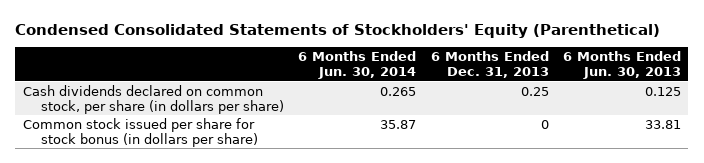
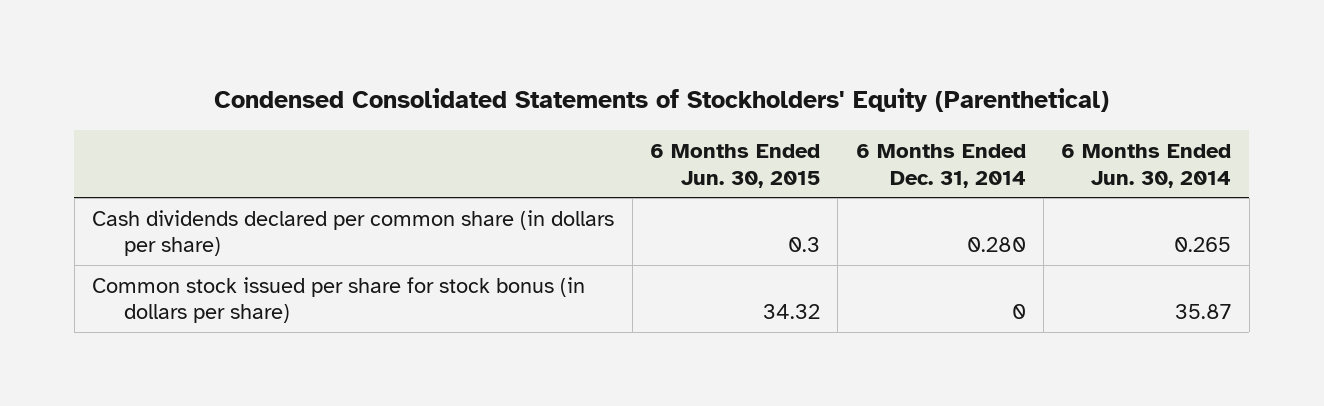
[430,51,549,78] 6 Months Ended Dec. 31, 2013 -> none
[563,51,682,79] 6 Months Ended Jun. 30, 2013 -> none
none -> [649,143,820,188] 6 Months Ended Jun. 30, 2015
none -> [855,143,1026,188] 6 Months Ended Dec. 31, 2014
[22,84,284,114] Cash dividends declared on common stock, per share (in dollars per share) -> [92,209,615,257] Cash dividends declared per common share (in dollars per share)

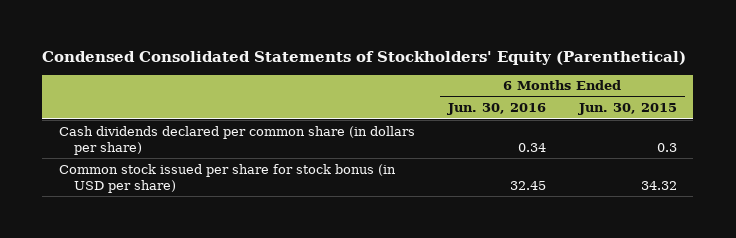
[855,143,1026,188] 6 Months Ended Dec. 31, 2014 -> none
[1061,143,1232,188] 6 Months Ended Jun. 30, 2014 -> none
none -> [446,103,546,116] Jun. 30, 2016
[92,276,586,324] Common stock issued per share for stock bonus (in dollars per share) -> [58,163,396,193] Common stock issued per share for stock bonus (in USD per share)

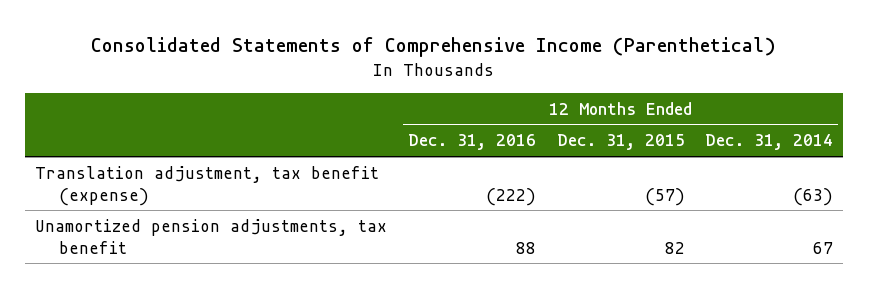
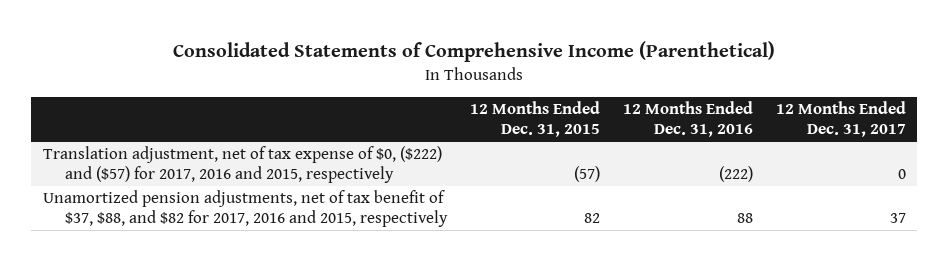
[705,134,834,151] Dec. 31, 2014 -> none
none -> [775,101,906,138] 12 Months Ended Dec. 31, 2017
[35,165,380,206] Translation adjustment, tax benefit (expense) -> [42,146,442,184] Translation adjustment, net of tax expense of $0, ($222) and ($57) for 2017, 2016 and 2015, respectively
[35,218,388,254] Unamortized pension adjustments, tax benefit -> [42,190,448,228] Unamortized pension adjustments, net of tax benefit of $37, $88, and $82 for 2017, 2016 and 2015, respectively

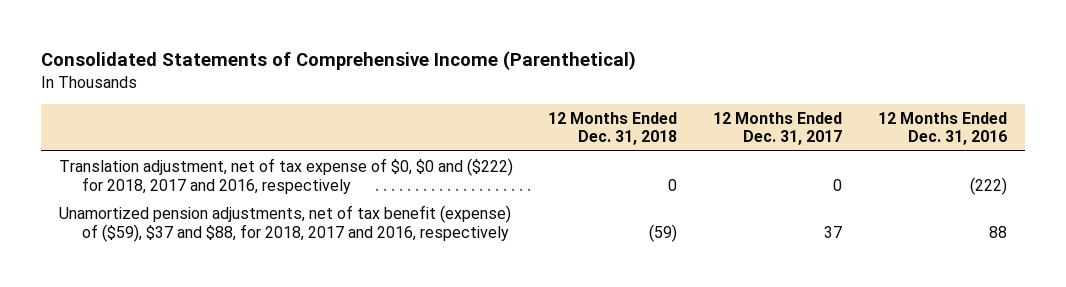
[469,101,600,138] 12 Months Ended Dec. 31, 2015 -> none
none -> [548,111,678,146] 12 Months Ended Dec. 31, 2018
[42,146,442,184] Translation adjustment, net of tax expense of $0, ($222) and ($57) for 2017, 2016 and 2015, respectively -> [58,157,513,194] Translation adjustment, net of tax expense of $0, $0 and ($222) for 2018, 2017 and 2016, respectively
[42,190,448,228] Unamortized pension adjustments, net of tax benefit of $37, $88, and $82 for 2017, 2016 and 2015, respectively -> [58,204,511,242] Unamortized pension adjustments, net of tax benefit (expense) of ($59), $37 and $88, for 2018, 2017 and 2016, respectively

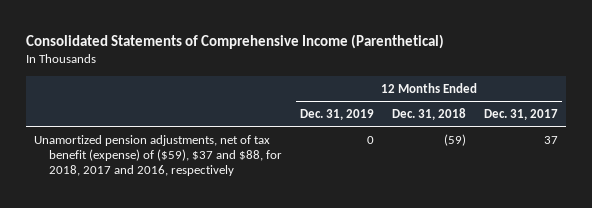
[878,111,1008,146] 12 Months Ended Dec. 31, 2016 -> none
none -> [300,108,375,120] Dec. 31, 2019
[58,157,513,194] Translation adjustment, net of tax expense of $0, $0 and ($222) for 2018, 2017 and 2016, respectively -> none

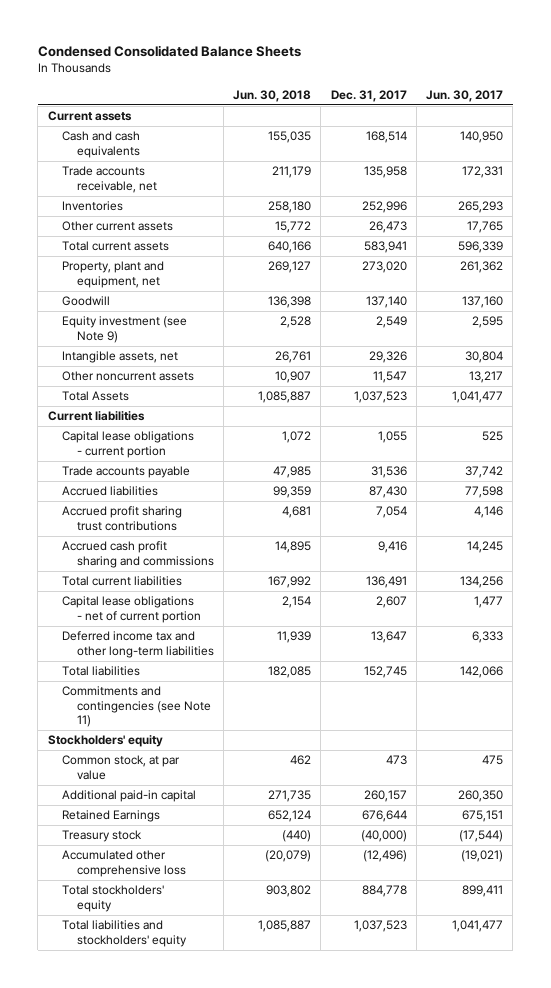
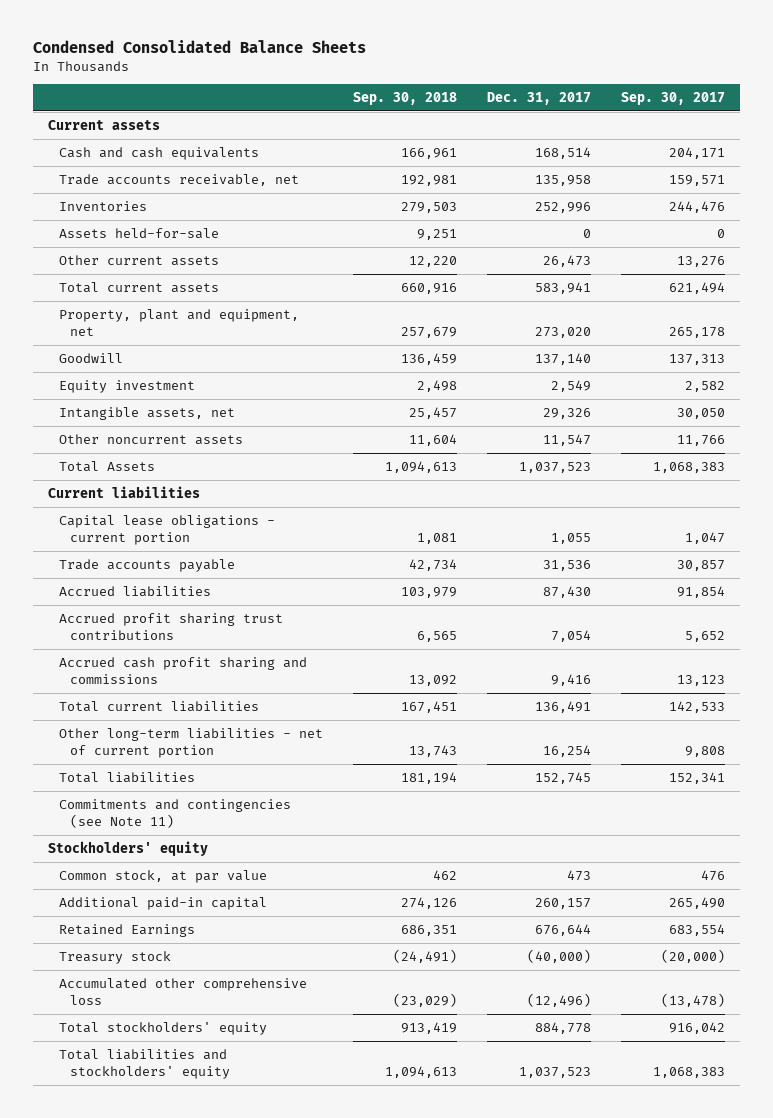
[233,89,312,102] Jun. 30, 2018 -> none
[426,89,504,102] Jun. 30, 2017 -> none
none -> [353,92,458,106] Sep. 30, 2018
none -> [621,92,726,106] Sep. 30, 2017
none -> [59,227,220,239] Assets held-for-sale
[62,316,188,343] Equity investment (see Note 9) -> [59,379,196,393] Equity investment
[62,596,201,623] Capital lease obligations - net of current portion -> none
[62,631,214,658] Deferred income tax and other long-term liabilities -> [59,727,324,758] Other long-term liabilities - net of current portion
[370,631,407,644] 13,647 -> [543,744,592,757] 16,254

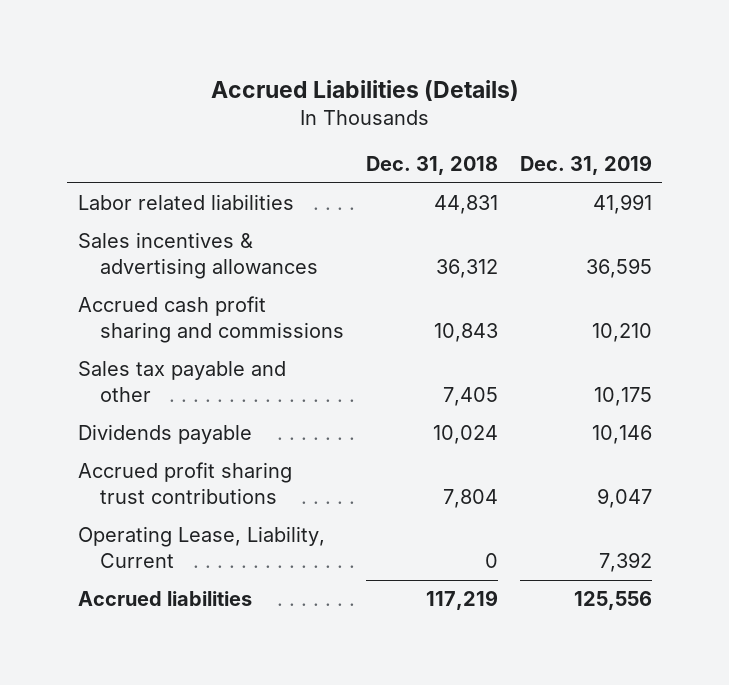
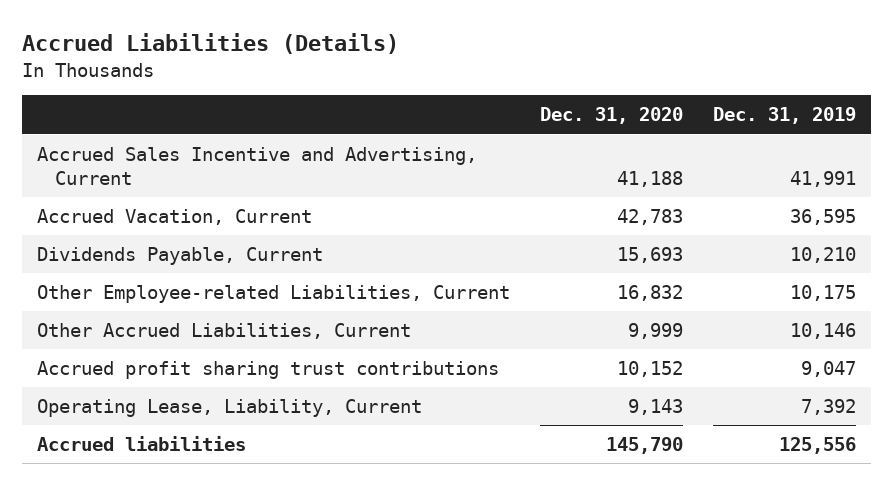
[366,156,499,176] Dec. 31, 2018 -> none
none -> [540,107,684,125] Dec. 31, 2020
[77,194,294,211] Labor related liabilities -> [37,147,478,185] Accrued Sales Incentive and Advertising, Current
[77,232,319,279] Sales incentives & advertising allowances -> [37,209,313,226] Accrued Vacation, Current
[77,296,345,343] Accrued cash profit sharing and commissions -> [37,247,324,266] Dividends Payable, Current
[77,361,286,402] Sales tax payable and other -> [37,285,511,304] Other Employee-related Liabilities, Current
[77,424,252,445] Dividends payable -> [37,323,412,340] Other Accrued Liabilities, Current

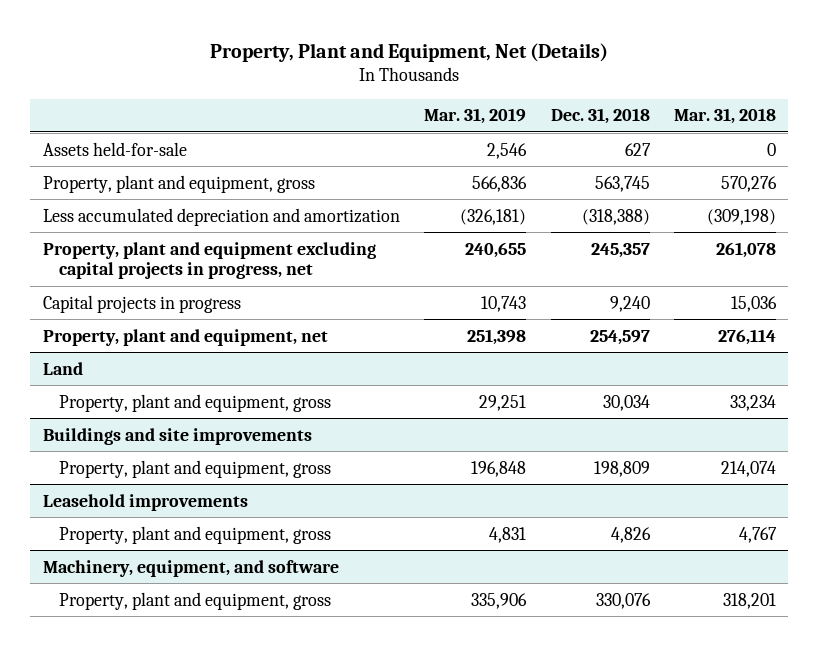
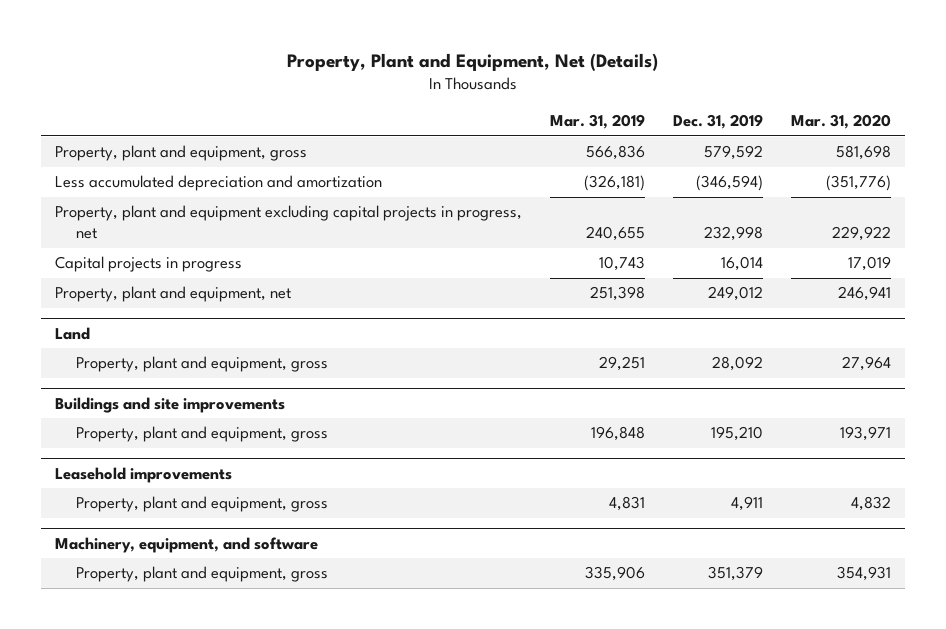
[550,108,650,125] Dec. 31, 2018 -> none
[674,108,777,125] Mar. 31, 2018 -> none
none -> [673,114,764,130] Dec. 31, 2019
none -> [791,114,892,130] Mar. 31, 2020
[42,141,187,156] Assets held-for-sale -> none

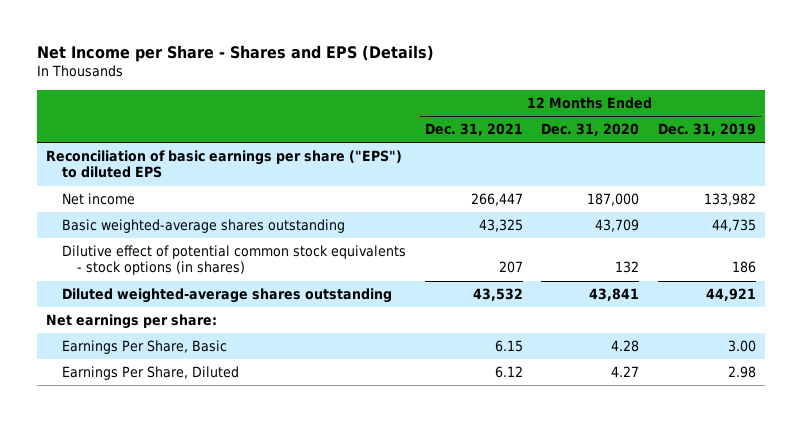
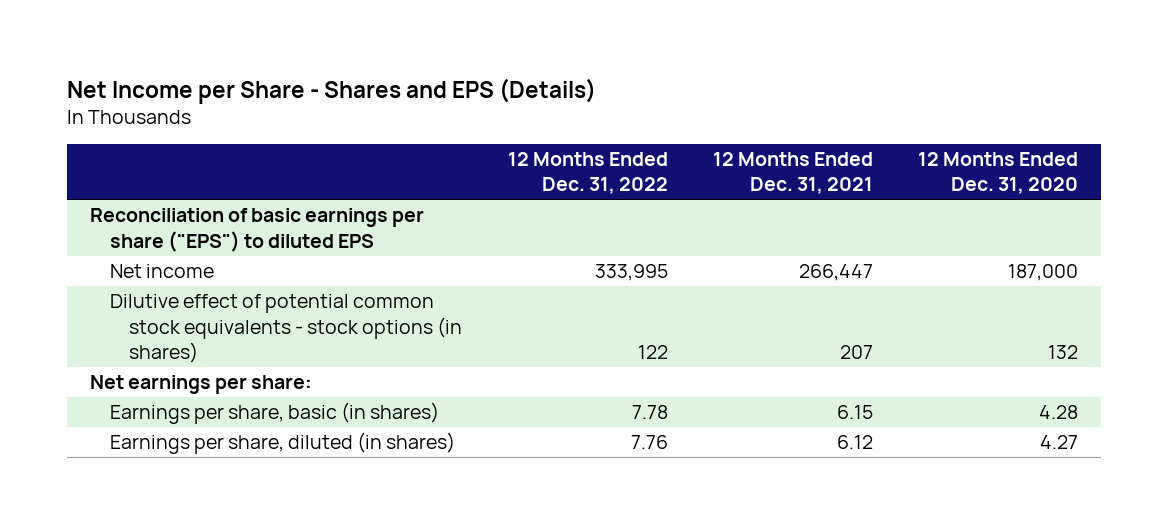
[658,123,757,137] Dec. 31, 2019 -> none
none -> [507,152,668,195] 12 Months Ended Dec. 31, 2022
[61,219,345,234] Basic weighted-average shares outstanding -> none
[61,288,392,304] Diluted weighted-average shares outstanding -> none
[61,340,227,355] Earnings Per Share, Basic -> [109,402,439,425] Earnings per share, basic (in shares)
[61,366,239,381] Earnings Per Share, Diluted -> [109,432,455,455] Earnings per share, diluted (in shares)

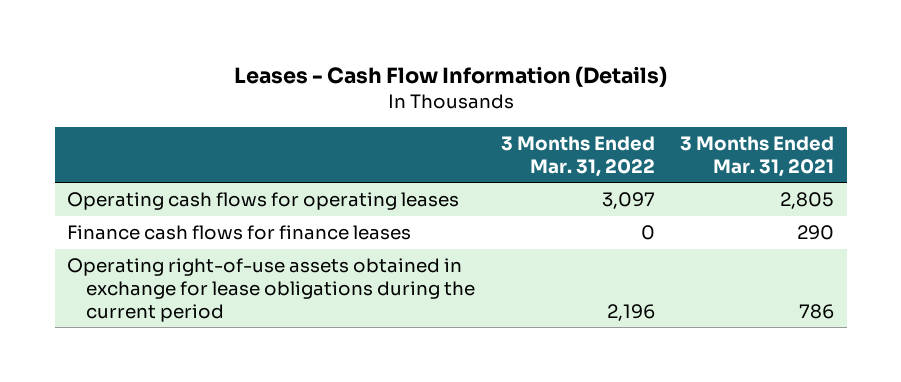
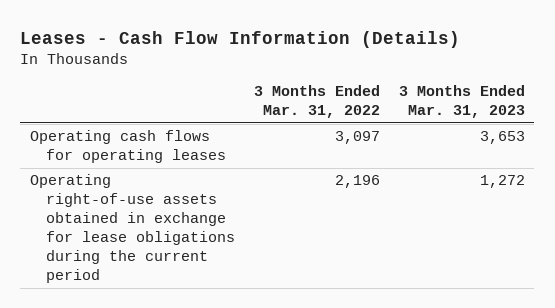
[680,135,835,177] 3 Months Ended Mar. 31, 2021 -> none
none -> [398,85,525,119] 3 Months Ended Mar. 31, 2023
[67,225,412,241] Finance cash flows for finance leases -> none

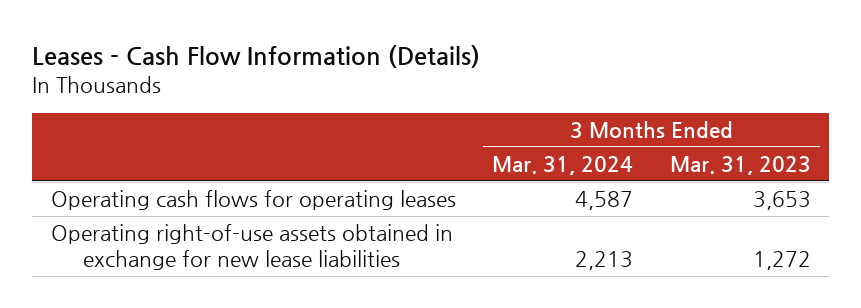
[254,85,381,119] 3 Months Ended Mar. 31, 2022 -> none
none -> [492,156,634,176] Mar. 31, 2024
[29,174,236,284] Operating right-of-use assets obtained in exchange for lease obligations during the current period -> [50,224,453,270] Operating right-of-use assets obtained in exchange for new lease liabilities

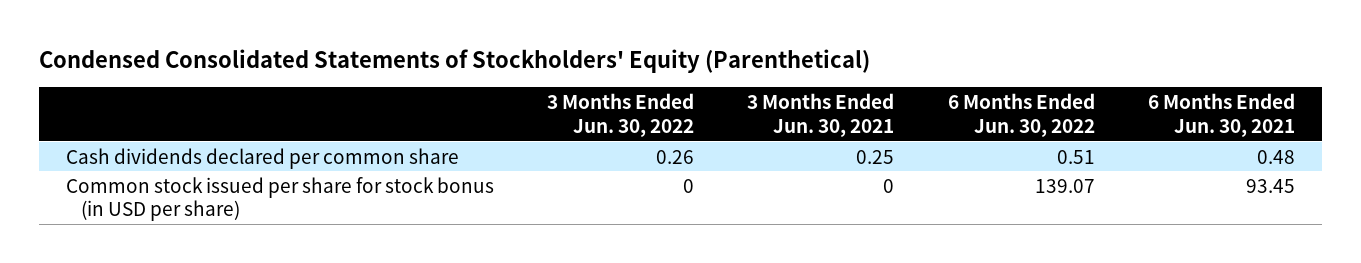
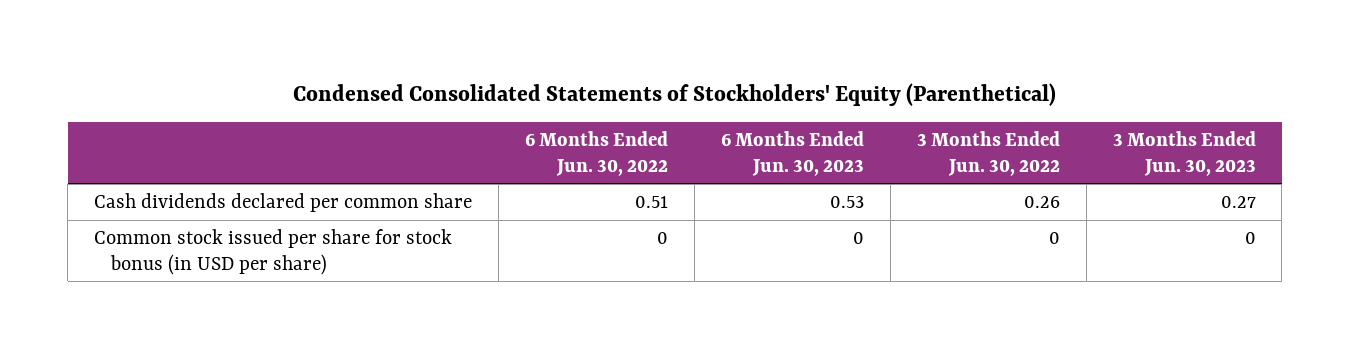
[747,92,895,137] 3 Months Ended Jun. 30, 2021 -> none
[1148,92,1296,137] 6 Months Ended Jun. 30, 2021 -> none
none -> [720,131,864,176] 6 Months Ended Jun. 30, 2023
none -> [1112,131,1256,176] 3 Months Ended Jun. 30, 2023
[1034,178,1095,193] 139.07 -> [657,231,669,244] 0

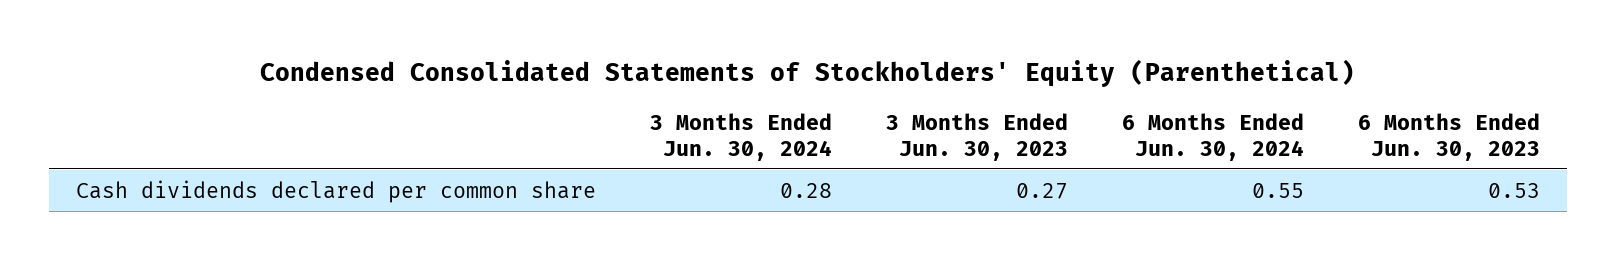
[525,131,669,176] 6 Months Ended Jun. 30, 2022 -> none
[916,131,1060,176] 3 Months Ended Jun. 30, 2022 -> none
none -> [649,112,832,161] 3 Months Ended Jun. 30, 2024
none -> [1121,112,1304,161] 6 Months Ended Jun. 30, 2024
[94,228,453,275] Common stock issued per share for stock bonus (in USD per share) -> none

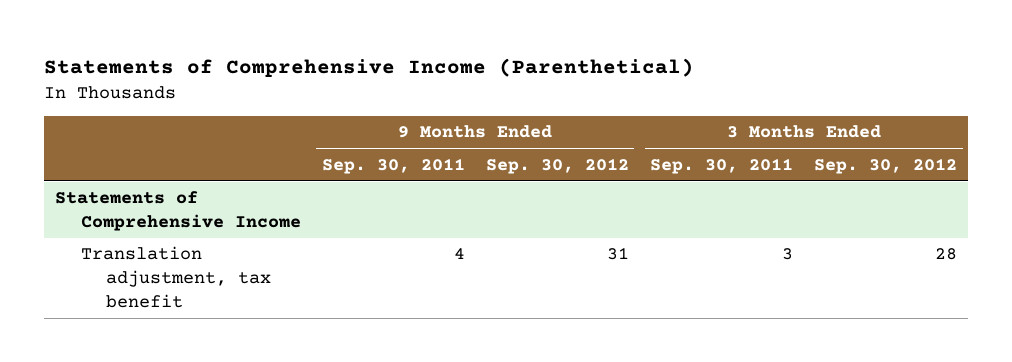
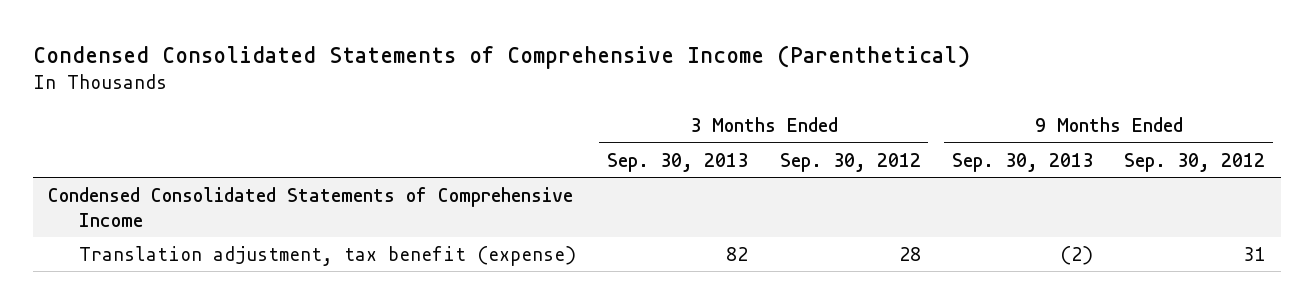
[44,57,695,77] Statements of Comprehensive Income (Parenthetical) -> [32,44,970,69] Condensed Consolidated Statements of Comprehensive Income (Parenthetical)
[321,157,465,174] Sep. 30, 2011 -> none
[650,157,794,174] Sep. 30, 2011 -> none
none -> [607,152,749,172] Sep. 30, 2013
none -> [952,152,1094,172] Sep. 30, 2013
[55,191,301,232] Statements of Comprehensive Income -> [48,186,574,228] Condensed Consolidated Statements of Comprehensive Income
[80,246,272,308] Translation adjustment, tax benefit -> [78,245,576,266] Translation adjustment, tax benefit (expense)

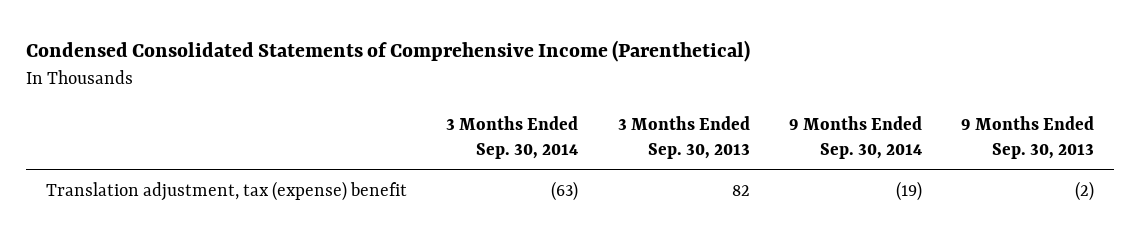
[779,152,921,172] Sep. 30, 2012 -> none
[1124,152,1266,172] Sep. 30, 2012 -> none
none -> [446,115,579,159] 3 Months Ended Sep. 30, 2014
none -> [788,115,922,159] 9 Months Ended Sep. 30, 2014
[48,186,574,228] Condensed Consolidated Statements of Comprehensive Income -> none
[78,245,576,266] Translation adjustment, tax benefit (expense) -> [45,180,407,201] Translation adjustment, tax (expense) benefit

